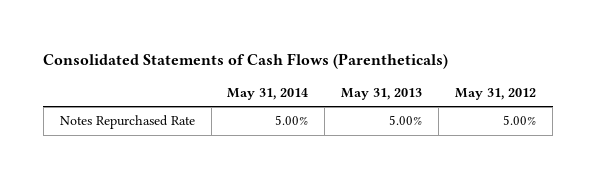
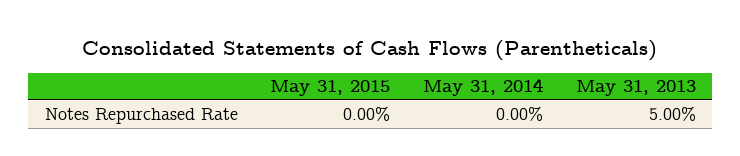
[455,88,537,101] May 31, 2012 -> none
none -> [270,80,391,97] May 31, 2015
[275,115,309,126] 5.00% -> [496,106,544,122] 0.00%

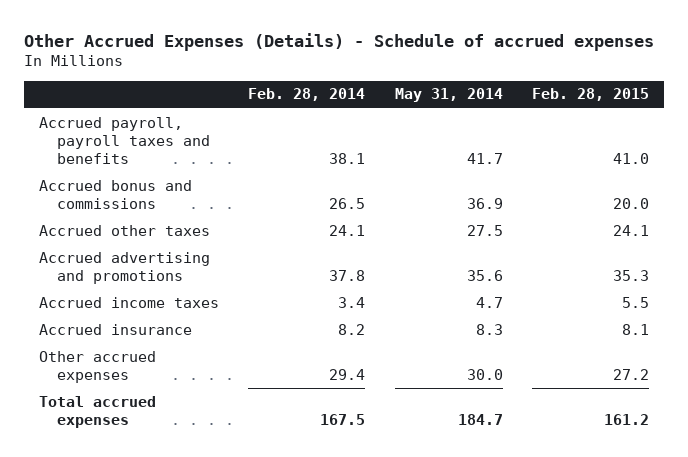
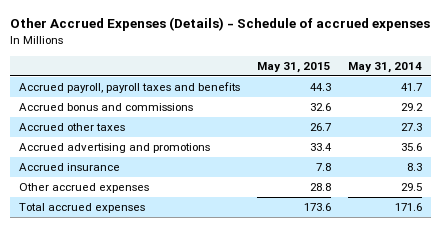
[248,88,366,102] Feb. 28, 2014 -> none
[532,88,650,102] Feb. 28, 2015 -> none
none -> [257,61,332,73] May 31, 2015
[466,197,503,209] 36.9 -> [401,103,424,112] 29.2
[466,224,503,236] 27.5 -> [401,123,423,132] 27.3
[38,296,219,308] Accrued income taxes -> none
[466,368,503,380] 30.0 -> [401,183,423,192] 29.5
[457,413,503,425] 184.7 -> [395,203,423,212] 171.6

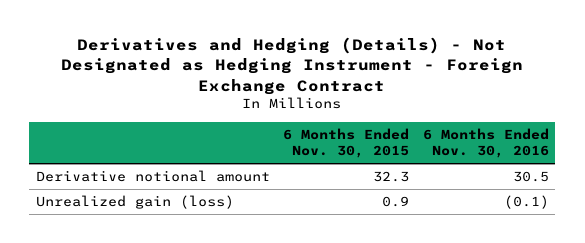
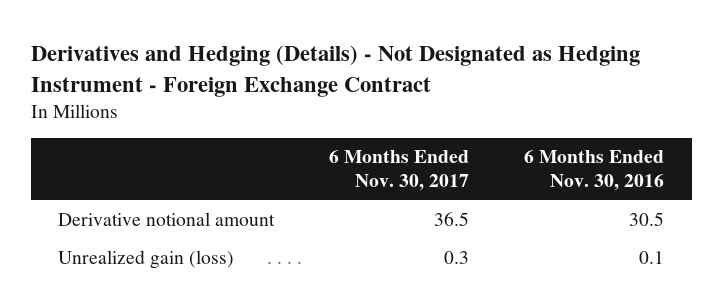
[283,127,410,159] 6 Months Ended Nov. 30, 2015 -> none
none -> [329,150,470,192] 6 Months Ended Nov. 30, 2017
[503,195,549,210] (0.1) -> [639,251,665,265] 0.1

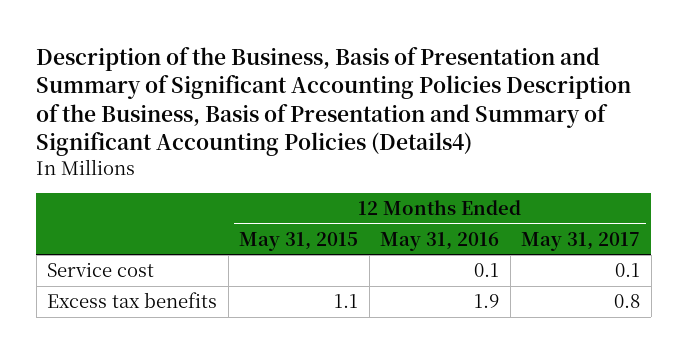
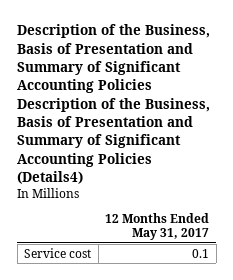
[239,231,359,251] May 31, 2015 -> none
[380,231,500,251] May 31, 2016 -> none
[47,291,218,308] Excess tax benefits -> none

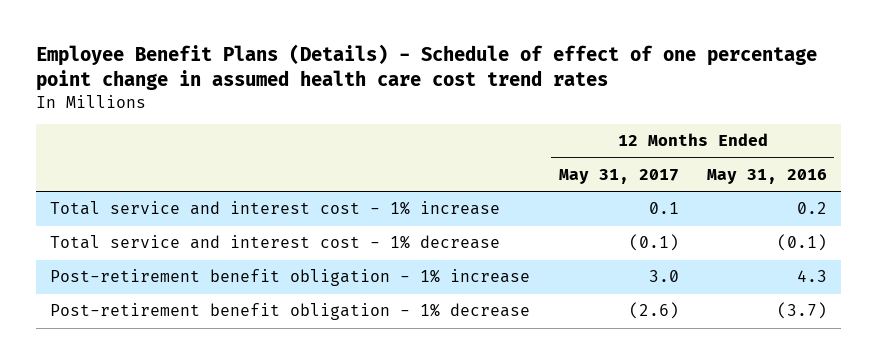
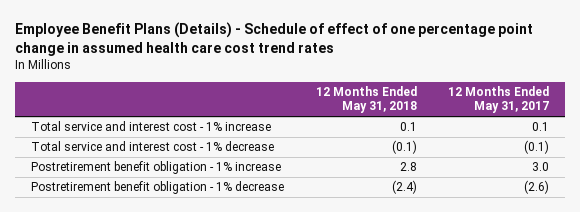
[706,168,827,184] May 31, 2016 -> none
none -> [315,85,417,114] 12 Months Ended May 31, 2018
[50,269,531,287] Post-retirement benefit obligation - 1% increase -> [31,161,282,175] Postretirement benefit obligation - 1% increase
[50,303,531,321] Post-retirement benefit obligation - 1% decrease -> [31,181,285,195] Postretirement benefit obligation - 1% decrease

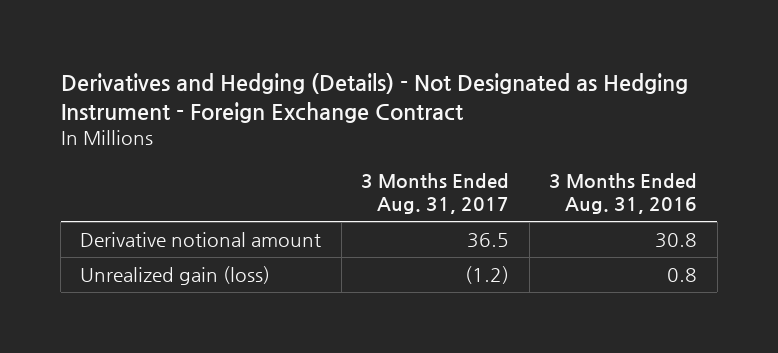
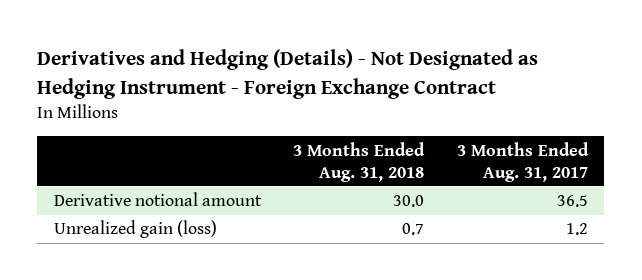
[549,172,698,214] 3 Months Ended Aug. 31, 2016 -> none
none -> [293,141,426,182] 3 Months Ended Aug. 31, 2018
[465,266,510,285] (1.2) -> [565,223,588,236] 1.2

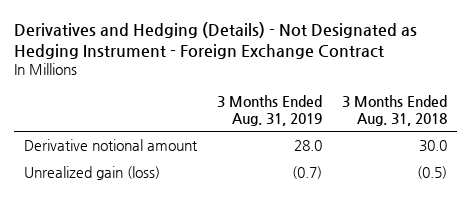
[456,141,589,182] 3 Months Ended Aug. 31, 2017 -> none
none -> [216,95,322,126] 3 Months Ended Aug. 31, 2019
[402,223,425,236] 0.7 -> [416,166,447,180] (0.5)

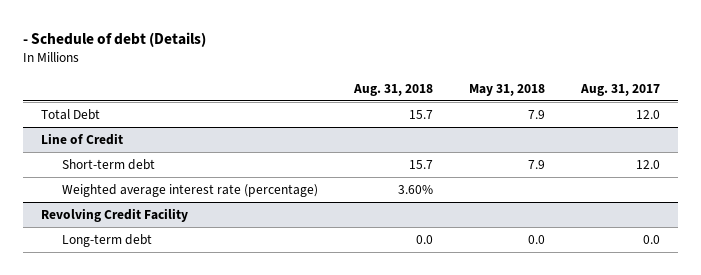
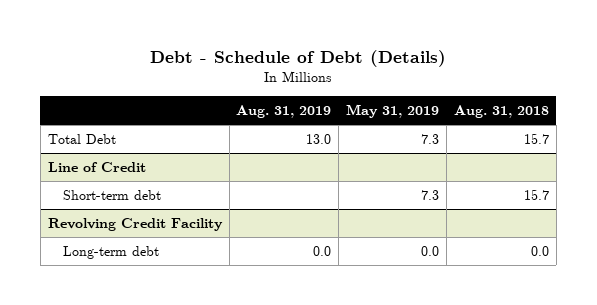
[22,31,206,47] - Schedule of debt (Details) -> [150,49,447,67] Debt - Schedule of Debt (Details)
[468,83,545,96] May 31, 2018 -> none
[579,83,660,96] Aug. 31, 2017 -> none
none -> [236,105,332,119] Aug. 31, 2019
none -> [346,104,440,119] May 31, 2019
[61,183,318,197] Weighted average interest rate (percentage) -> none

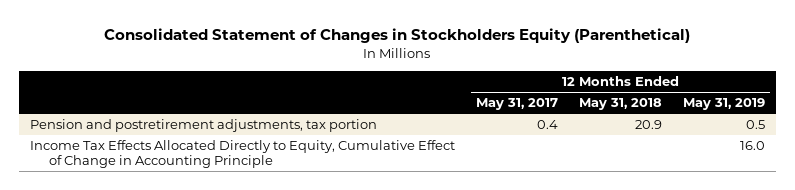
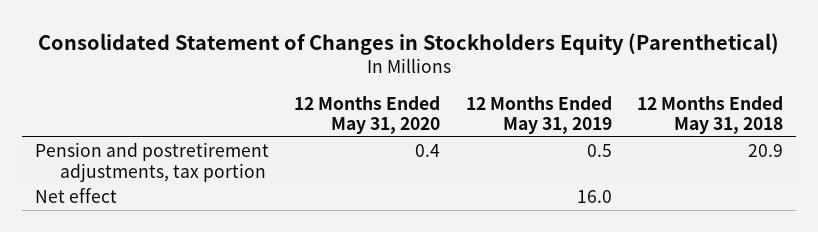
[475,98,558,111] May 31, 2017 -> none
none -> [294,96,441,135] 12 Months Ended May 31, 2020
[29,140,455,169] Income Tax Effects Allocated Directly to Equity, Cumulative Effect of Change in Accounting Principle -> [34,188,117,204] Net effect

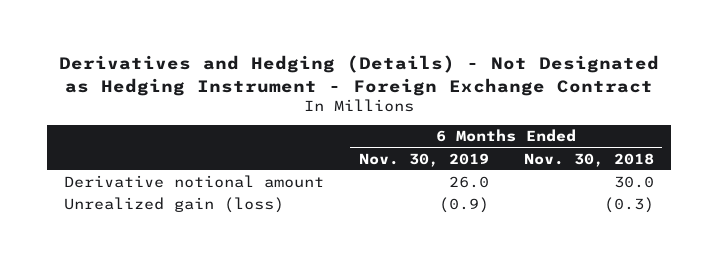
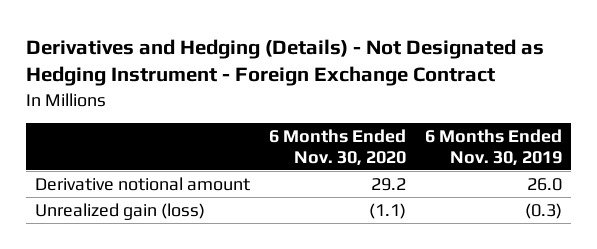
[523,152,654,167] Nov. 30, 2018 -> none
none -> [269,128,407,166] 6 Months Ended Nov. 30, 2020
[438,197,489,214] (0.9) -> [524,202,562,219] (0.3)

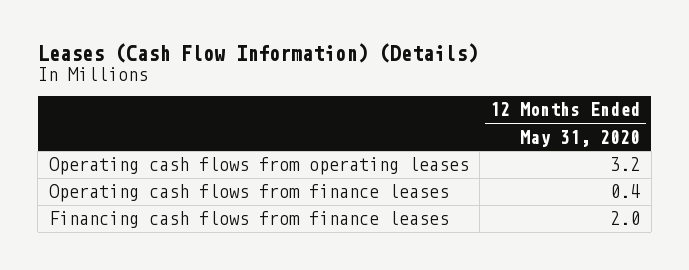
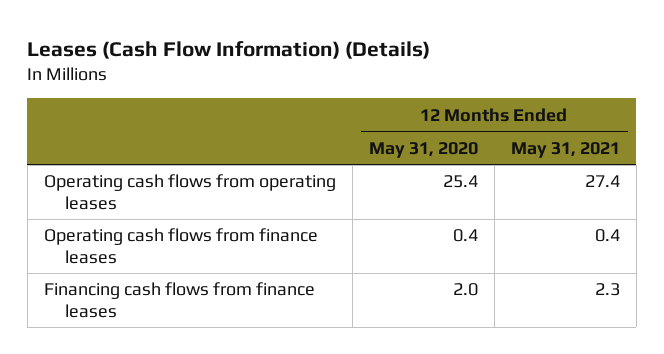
none -> [510,141,620,158] May 31, 2021
[610,157,641,172] 3.2 -> [442,175,478,189] 25.4

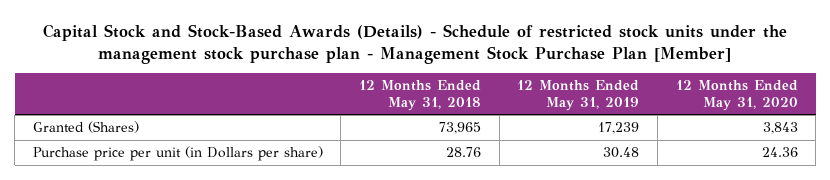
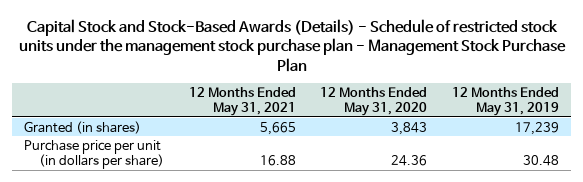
[43,23,788,64] Capital Stock and Stock-Based Awards (Details) - Schedule of restricted stock units under the management stock purchase plan - Management Stock Purchase Plan [Member] -> [18,18,566,72] Capital Stock and Stock-Based Awards (Details) - Schedule of restricted stock units under the management stock purchase plan - Management Stock Purchase Plan
[359,80,482,111] 12 Months Ended May 31, 2018 -> none
none -> [188,87,296,117] 12 Months Ended May 31, 2021
[32,121,139,134] Granted (Shares) -> [24,120,142,134] Granted (in shares)
[32,146,323,162] Purchase price per unit (in Dollars per share) -> [24,139,165,169] Purchase price per unit (in dollars per share)

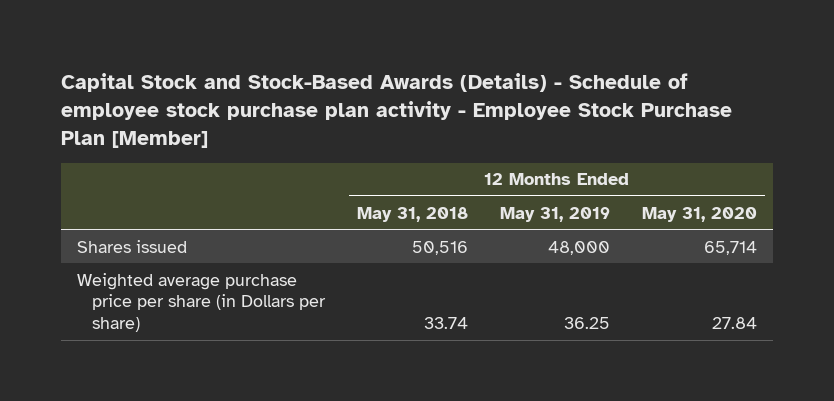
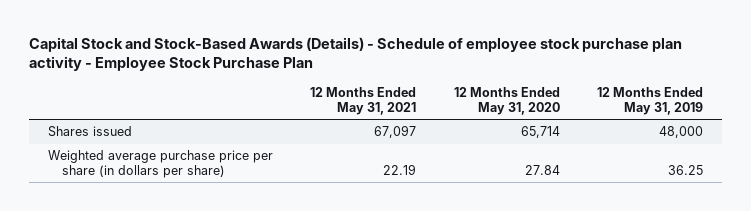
[61,73,733,148] Capital Stock and Stock-Based Awards (Details) - Schedule of employee stock purchase plan activity - Employee Stock Purchase Plan [Member] -> [29,36,683,72] Capital Stock and Stock-Based Awards (Details) - Schedule of employee stock purchase plan activity - Employee Stock Purchase Plan
[357,206,469,222] May 31, 2018 -> none
none -> [310,87,417,115] 12 Months Ended May 31, 2021
[77,272,327,332] Weighted average purchase price per share (in Dollars per share) -> [48,150,274,179] Weighted average purchase price per share (in dollars per share)

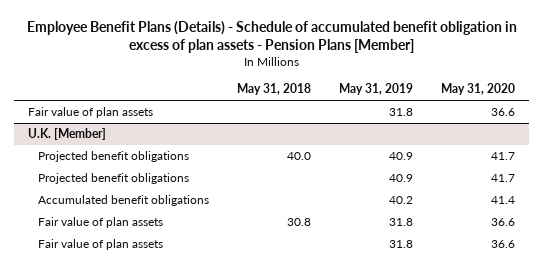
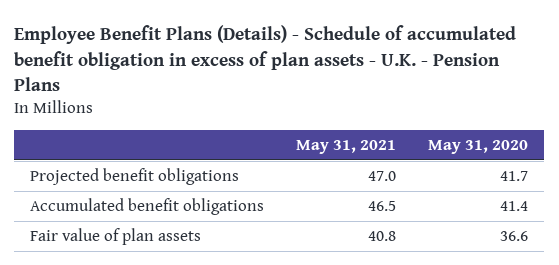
[26,21,517,54] Employee Benefit Plans (Details) - Schedule of accumulated benefit obligation in excess of plan assets - Pension Plans [Member] -> [14,24,517,92] Employee Benefit Plans (Details) - Schedule of accumulated benefit obligation in excess of plan assets - U.K. - Pension Plans
[236,82,311,95] May 31, 2018 -> none
[338,82,413,95] May 31, 2019 -> none
none -> [296,139,397,154] May 31, 2021
[28,107,154,119] Fair value of plan assets -> none
[28,128,107,141] U.K. [Member] -> none
[37,173,189,185] Projected benefit obligations -> none
[37,239,163,251] Fair value of plan assets -> none

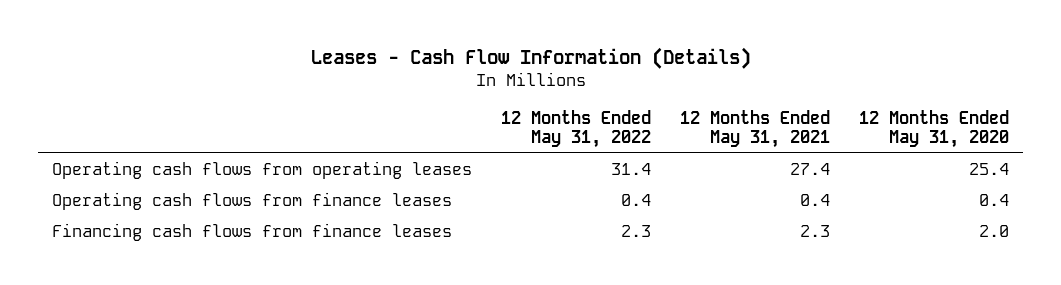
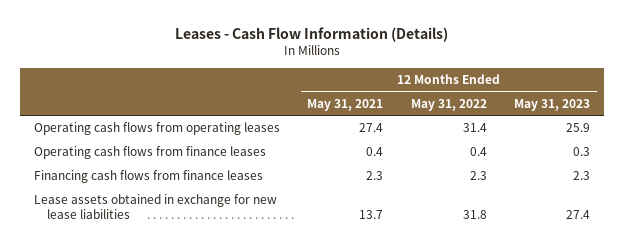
[858,109,1009,149] 12 Months Ended May 31, 2020 -> none
none -> [514,98,591,111] May 31, 2023
none -> [34,194,278,220] Lease assets obtained in exchange for new lease liabilities

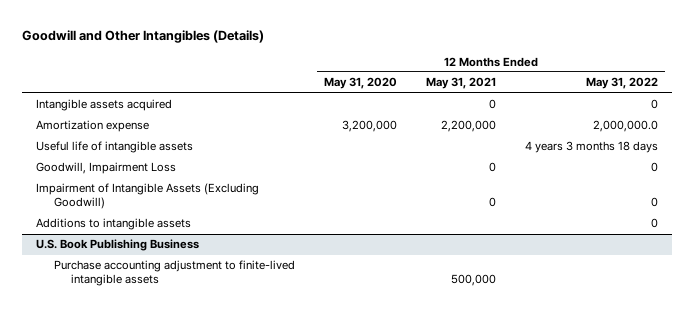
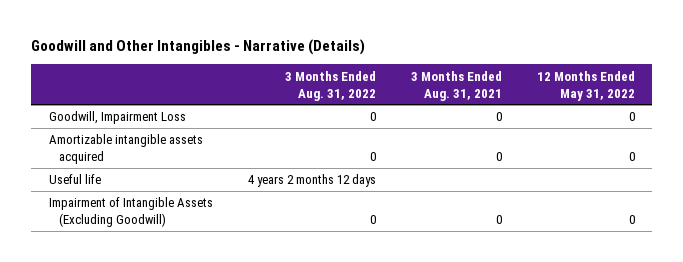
[21,29,264,43] Goodwill and Other Intangibles (Details) -> [31,39,366,56] Goodwill and Other Intangibles - Narrative (Details)
[323,77,397,90] May 31, 2020 -> none
[425,77,496,90] May 31, 2021 -> none
none -> [284,70,376,101] 3 Months Ended Aug. 31, 2022
none -> [410,70,502,101] 3 Months Ended Aug. 31, 2021
[36,99,173,112] Intangible assets acquired -> none
[36,120,150,133] Amortization expense -> none
[36,141,194,154] Useful life of intangible assets -> none
none -> [48,134,203,165] Amortizable intangible assets acquired
none -> [48,174,101,185] Useful life
[36,218,192,231] Additions to intangible assets -> none
[36,239,200,252] U.S. Book Publishing Business -> none
[53,260,295,287] Purchase accounting adjustment to finite-lived intangible assets -> none

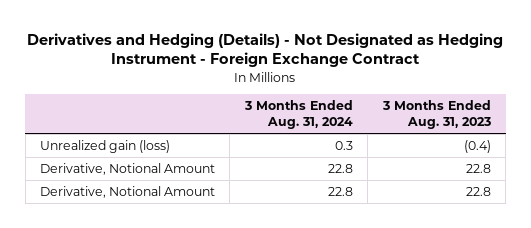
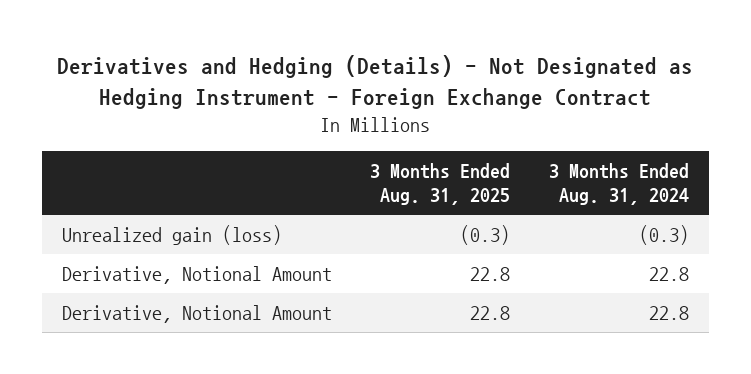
[381,100,491,130] 3 Months Ended Aug. 31, 2023 -> none
none -> [370,162,511,206] 3 Months Ended Aug. 31, 2025
[334,140,353,150] 0.3 -> [639,224,690,245] (0.3)

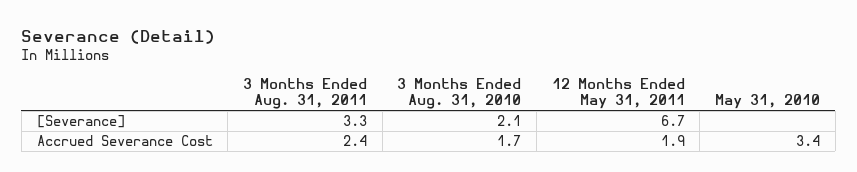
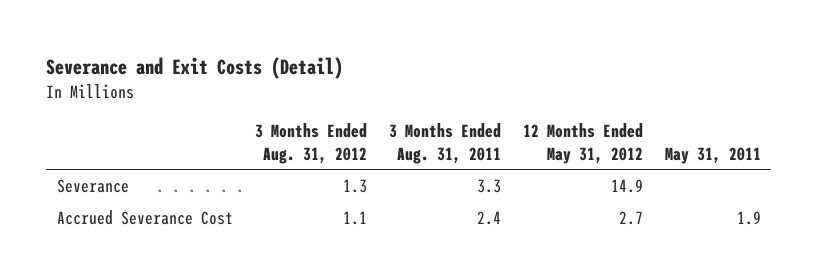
[21,30,216,45] Severance (Detail) -> [46,56,344,79] Severance and Exit Costs (Detail)
[397,78,522,110] 3 Months Ended Aug. 31, 2010 -> none
[551,78,685,110] 12 Months Ended May 31, 2011 -> none
[715,94,821,110] May 31, 2010 -> none
none -> [255,123,368,164] 3 Months Ended Aug. 31, 2012
none -> [522,123,643,164] 12 Months Ended May 31, 2012
none -> [664,146,761,164] May 31, 2011
[36,115,125,129] [Severance] -> [57,179,130,194] Severance

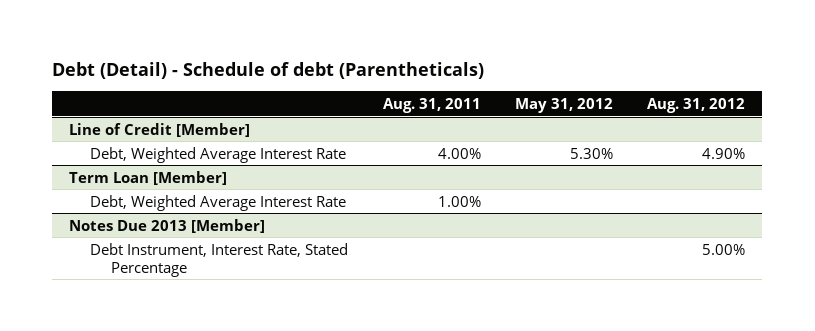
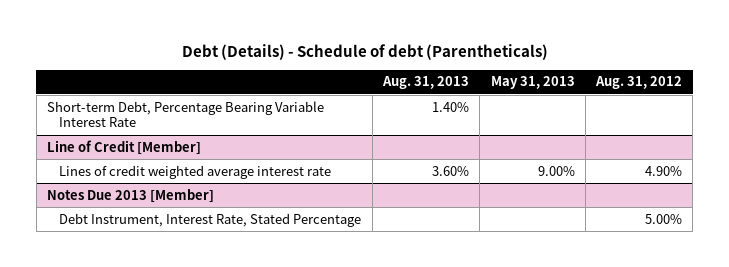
[52,61,485,79] Debt (Detail) - Schedule of debt (Parentheticals) -> [181,43,548,60] Debt (Details) - Schedule of debt (Parentheticals)
[382,97,481,113] Aug. 31, 2011 -> none
[514,97,613,113] May 31, 2012 -> none
none -> [382,76,470,90] Aug. 31, 2013
none -> [490,76,575,90] May 31, 2013
none -> [47,100,325,128] Short-term Debt, Percentage Bearing Variable Interest Rate
[69,170,228,185] Term Loan [Member] -> none
[90,194,347,211] Debt, Weighted Average Interest Rate -> none
[90,146,347,163] Debt, Weighted Average Interest Rate -> [59,164,332,179] Lines of credit weighted average interest rate

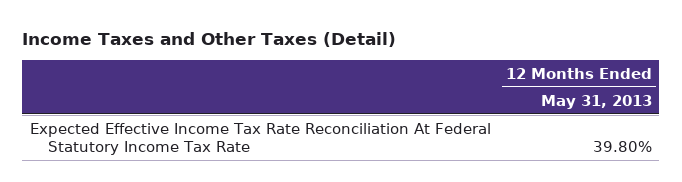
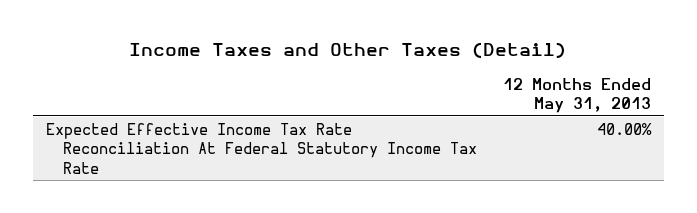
[592,141,652,153] 39.80% -> [597,123,653,136] 40.00%

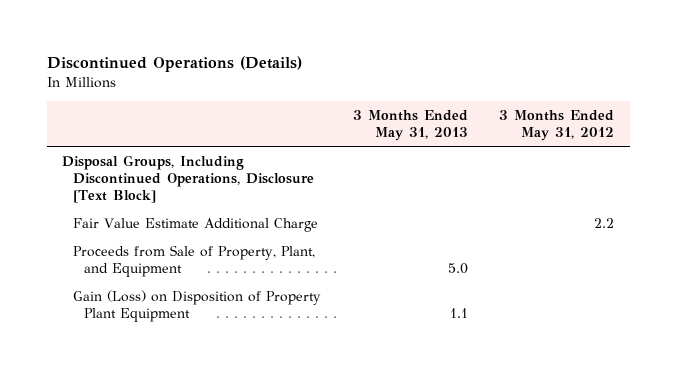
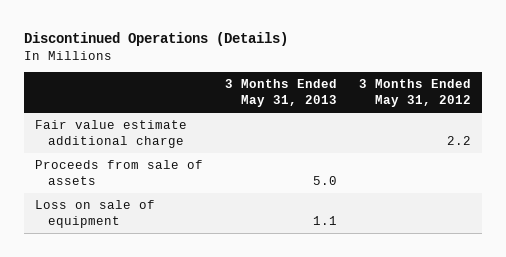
[62,154,315,204] Disposal Groups, Including Discontinued Operations, Disclosure [Text Block] -> none
[73,217,319,232] Fair Value Estimate Additional Charge -> [35,120,188,148] Fair value estimate additional charge
[73,244,316,278] Proceeds from Sale of Property, Plant, and Equipment -> [35,160,204,185] Proceeds from sale of assets
[73,289,322,323] Gain (Loss) on Disposition of Property Plant Equipment -> [35,200,156,228] Loss on sale of equipment

